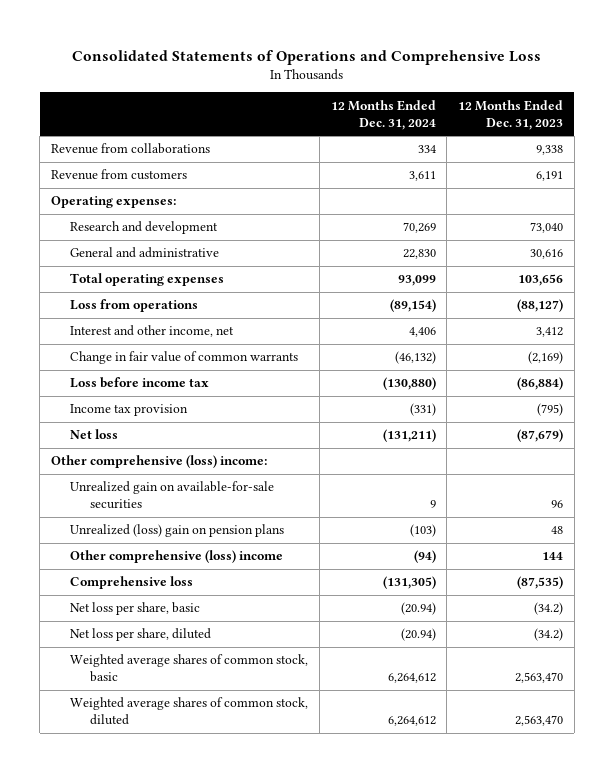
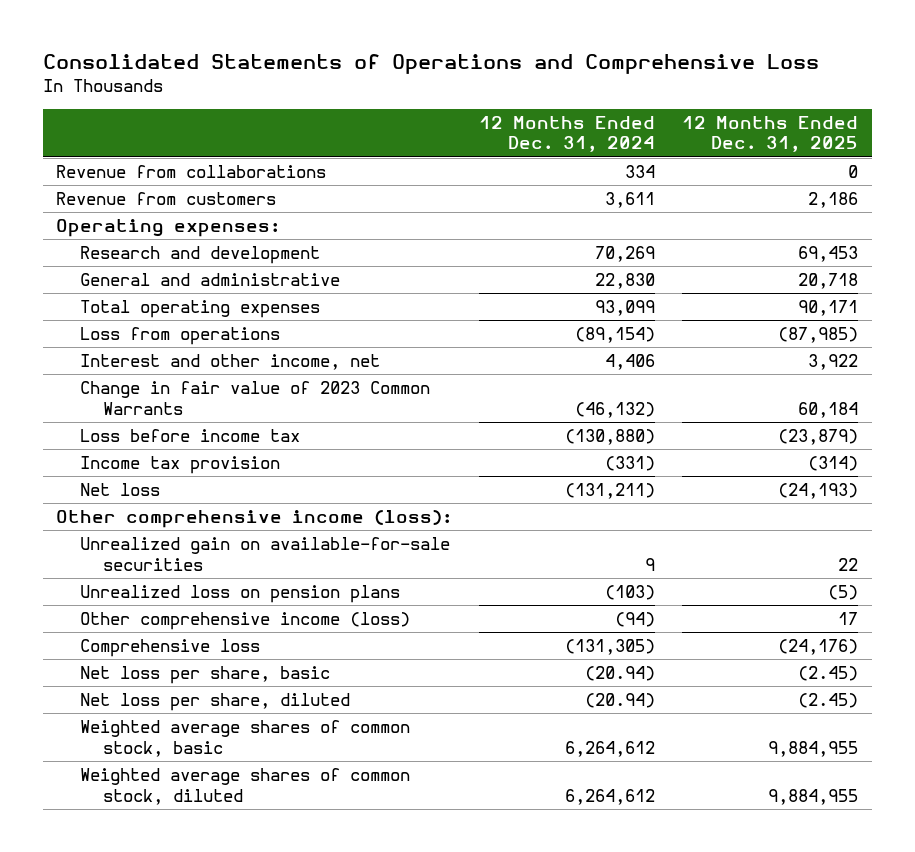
[458,99,564,130] 12 Months Ended Dec. 31, 2023 -> none
none -> [682,115,859,153] 12 Months Ended Dec. 31, 2025
[70,351,299,365] Change in fair value of common warrants -> [79,381,430,415] Change in fair value of 2023 Common Warrants
[50,455,267,469] Other comprehensive (loss) income: -> [56,510,453,529] Other comprehensive income (loss):
[70,524,285,538] Unrealized (loss) gain on pension plans -> [79,585,400,604] Unrealized loss on pension plans
[70,550,284,564] Other comprehensive (loss) income -> [79,612,410,631] Other comprehensive income (loss)

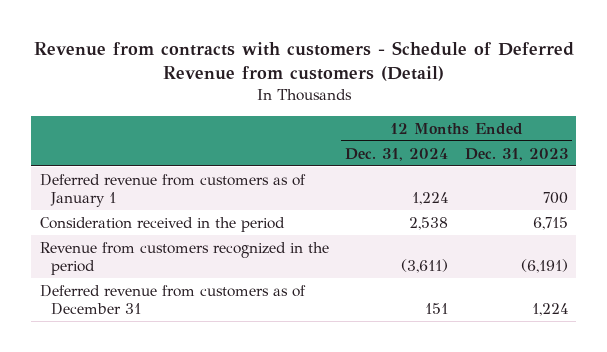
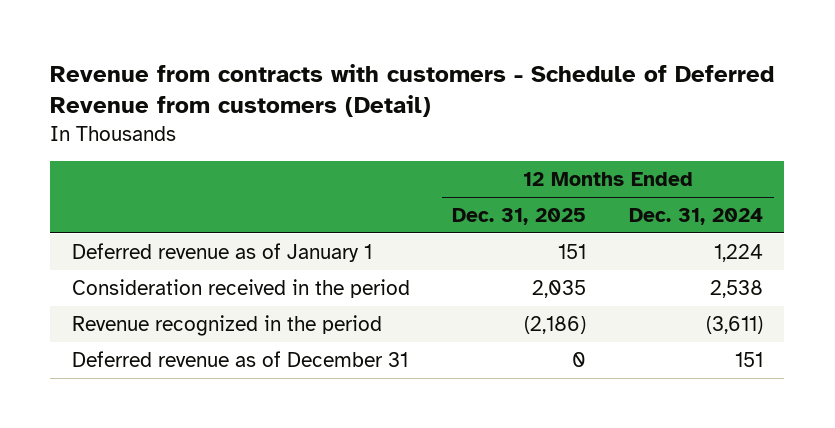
[464,147,568,161] Dec. 31, 2023 -> none
none -> [452,207,587,225] Dec. 31, 2025
[39,173,306,207] Deferred revenue from customers as of January 1 -> [71,242,372,262] Deferred revenue as of January 1
[39,241,329,275] Revenue from customers recognized in the period -> [71,314,382,336] Revenue recognized in the period
[39,284,306,315] Deferred revenue from customers as of December 31 -> [71,350,408,367] Deferred revenue as of December 31

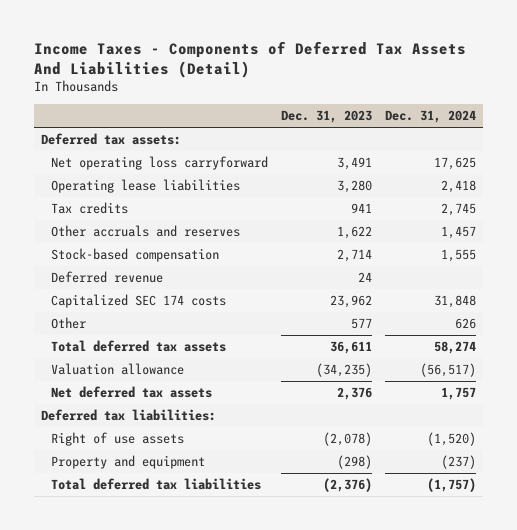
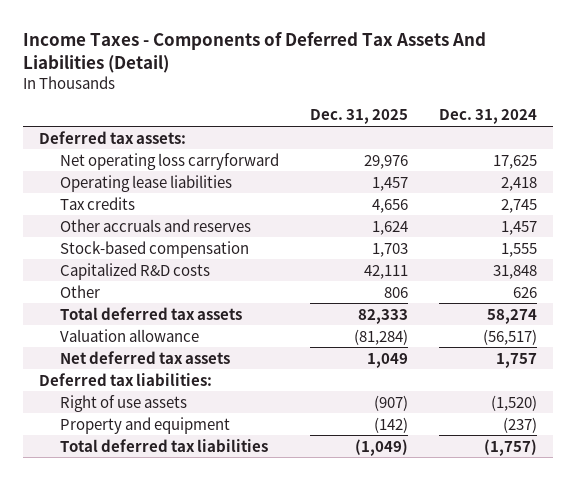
[281,110,373,124] Dec. 31, 2023 -> none
none -> [310,109,409,125] Dec. 31, 2025
[50,271,163,284] Deferred revenue -> none
[50,294,226,309] Capitalized SEC 174 costs -> [59,262,210,280] Capitalized R&D costs

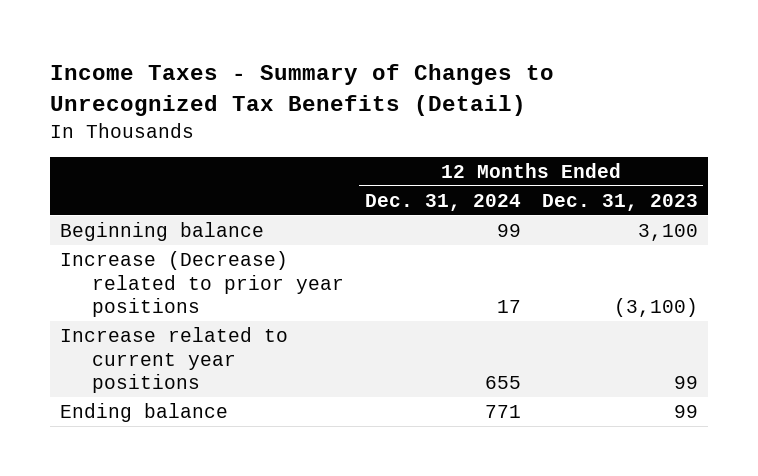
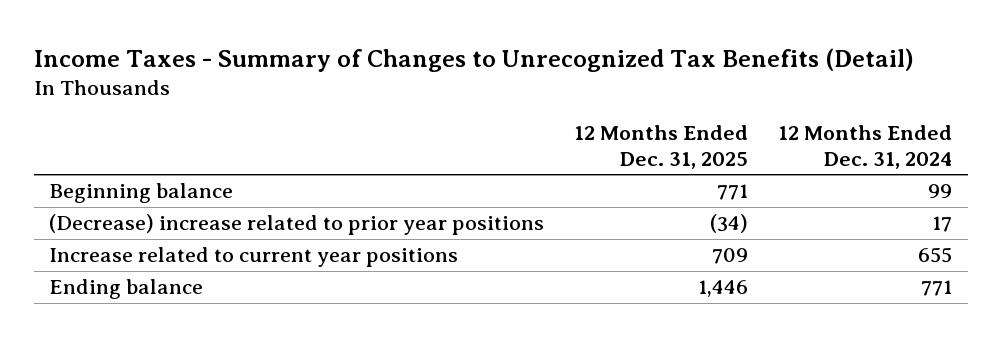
[541,193,698,211] Dec. 31, 2023 -> none
none -> [574,124,749,169] 12 Months Ended Dec. 31, 2025
[60,250,344,318] Increase (Decrease) related to prior year positions -> [48,214,544,236] (Decrease) increase related to prior year positions

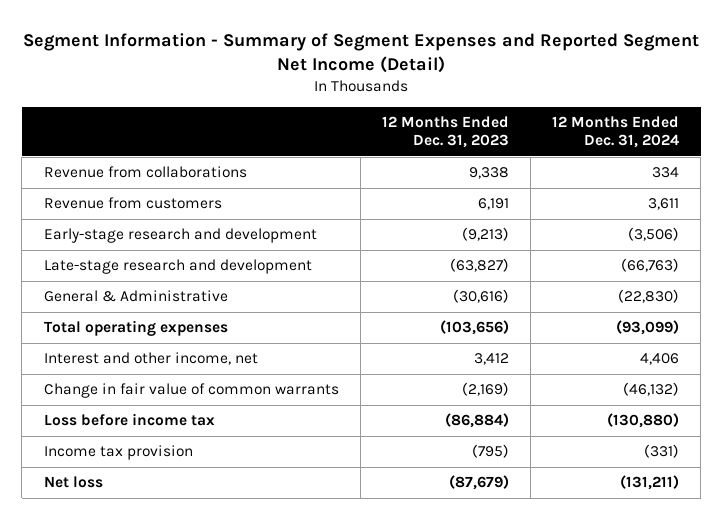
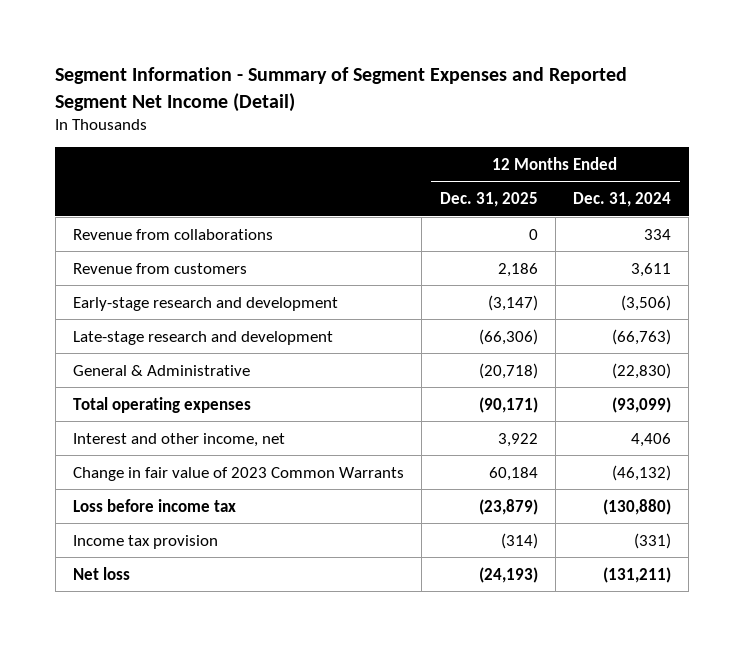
[381,115,509,149] 12 Months Ended Dec. 31, 2023 -> none
none -> [439,191,538,207] Dec. 31, 2025
[43,383,339,399] Change in fair value of common warrants -> [73,466,405,481] Change in fair value of 2023 Common Warrants

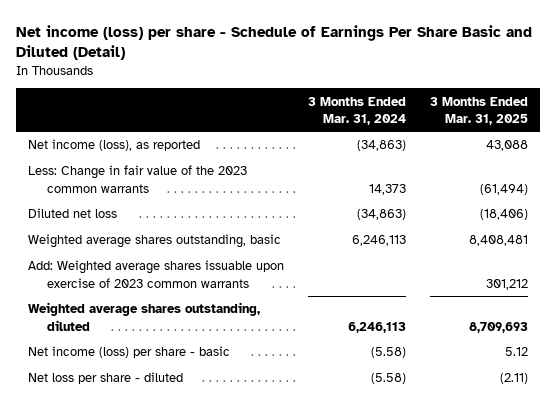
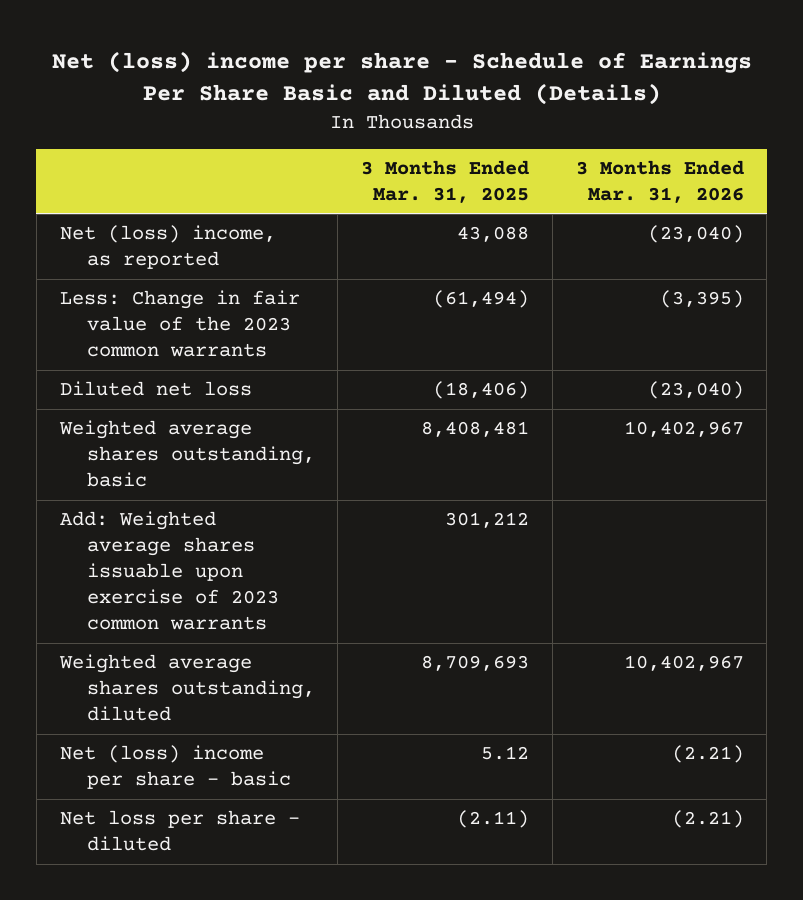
[16,24,533,61] Net income (loss) per share - Schedule of Earnings Per Share Basic and Diluted (Detail) -> [51,51,752,106] Net (loss) income per share - Schedule of Earnings Per Share Basic and Diluted (Details)
[308,96,407,125] 3 Months Ended Mar. 31, 2024 -> none
none -> [575,159,744,203] 3 Months Ended Mar. 31, 2026
[28,139,201,152] Net income (loss), as reported -> [59,225,276,270] Net (loss) income, as reported
[28,346,231,359] Net income (loss) per share - basic -> [59,745,291,790] Net (loss) income per share - basic

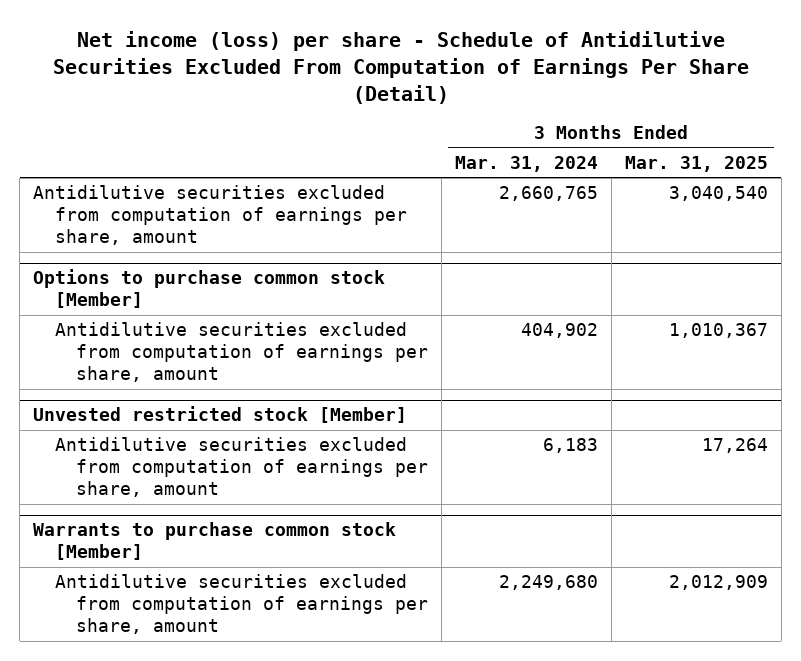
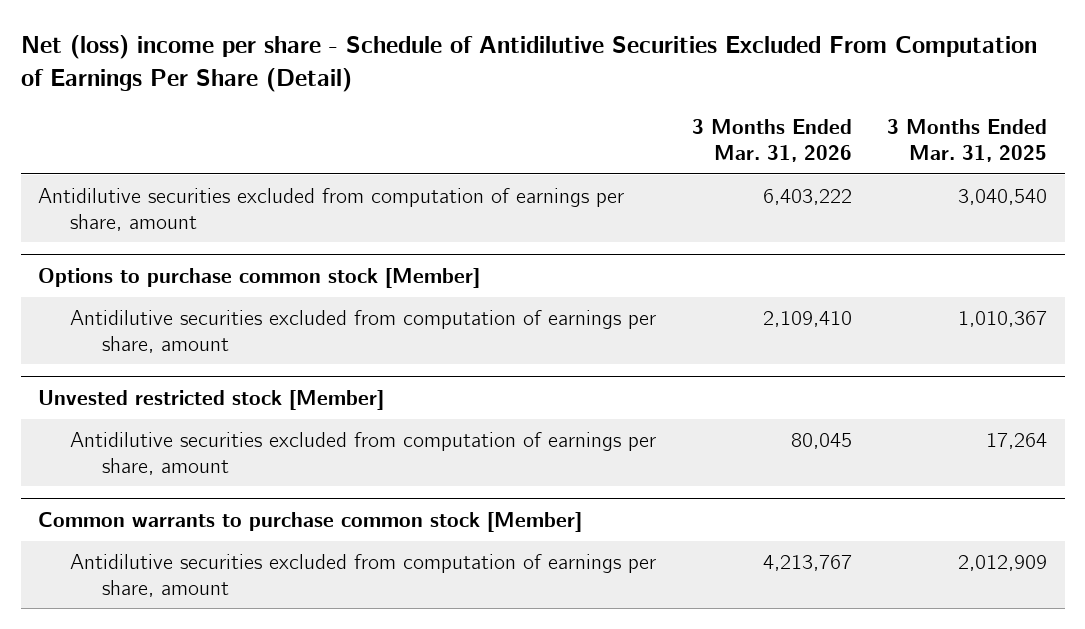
[52,30,749,104] Net income (loss) per share - Schedule of Antidilutive Securities Excluded From Computation of Earnings Per Share (Detail) -> [20,35,1037,92] Net (loss) income per share - Schedule of Antidilutive Securities Excluded From Computation of Earnings Per Share (Detail)
[454,155,598,172] Mar. 31, 2024 -> none
none -> [691,119,852,163] 3 Months Ended Mar. 31, 2026
[33,522,397,561] Warrants to purchase common stock [Member] -> [38,511,583,532] Common warrants to purchase common stock [Member]

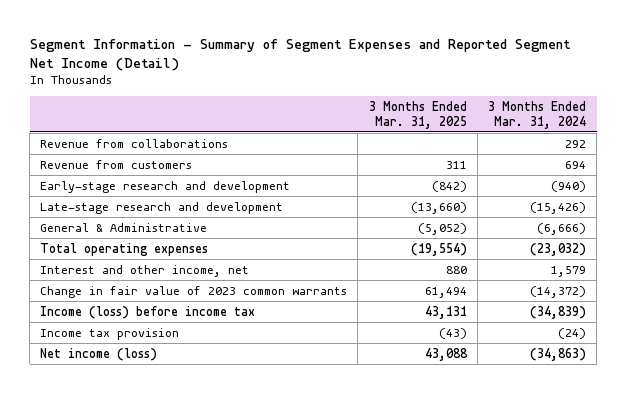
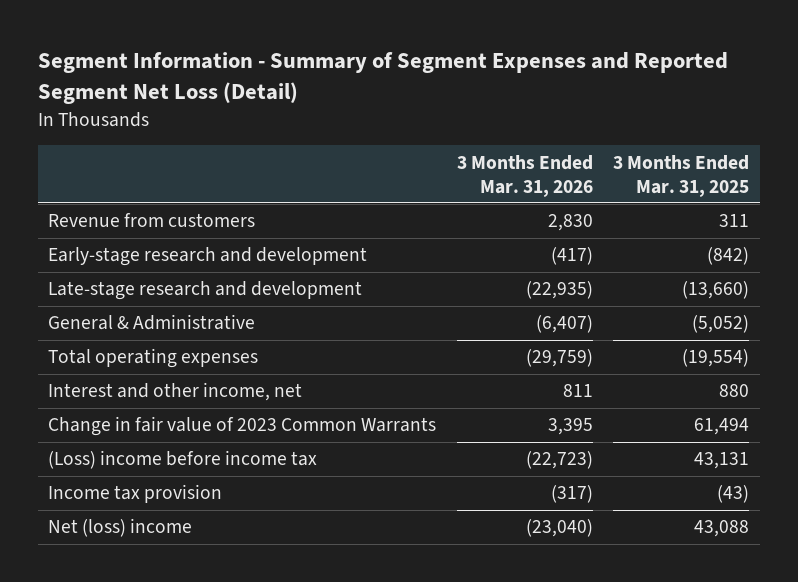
[29,38,571,71] Segment Information - Summary of Segment Expenses and Reported Segment Net Income (Detail) -> [37,52,728,105] Segment Information - Summary of Segment Expenses and Reported Segment Net Loss (Detail)
[487,100,586,129] 3 Months Ended Mar. 31, 2024 -> none
none -> [456,154,593,197] 3 Months Ended Mar. 31, 2026
[40,138,229,148] Revenue from collaborations -> none
[40,285,348,298] Change in fair value of 2023 common warrants -> [48,416,437,437] Change in fair value of 2023 Common Warrants
[40,305,256,319] Income (loss) before income tax -> [48,450,318,470] (Loss) income before income tax
[40,347,158,361] Net income (loss) -> [48,518,193,538] Net (loss) income

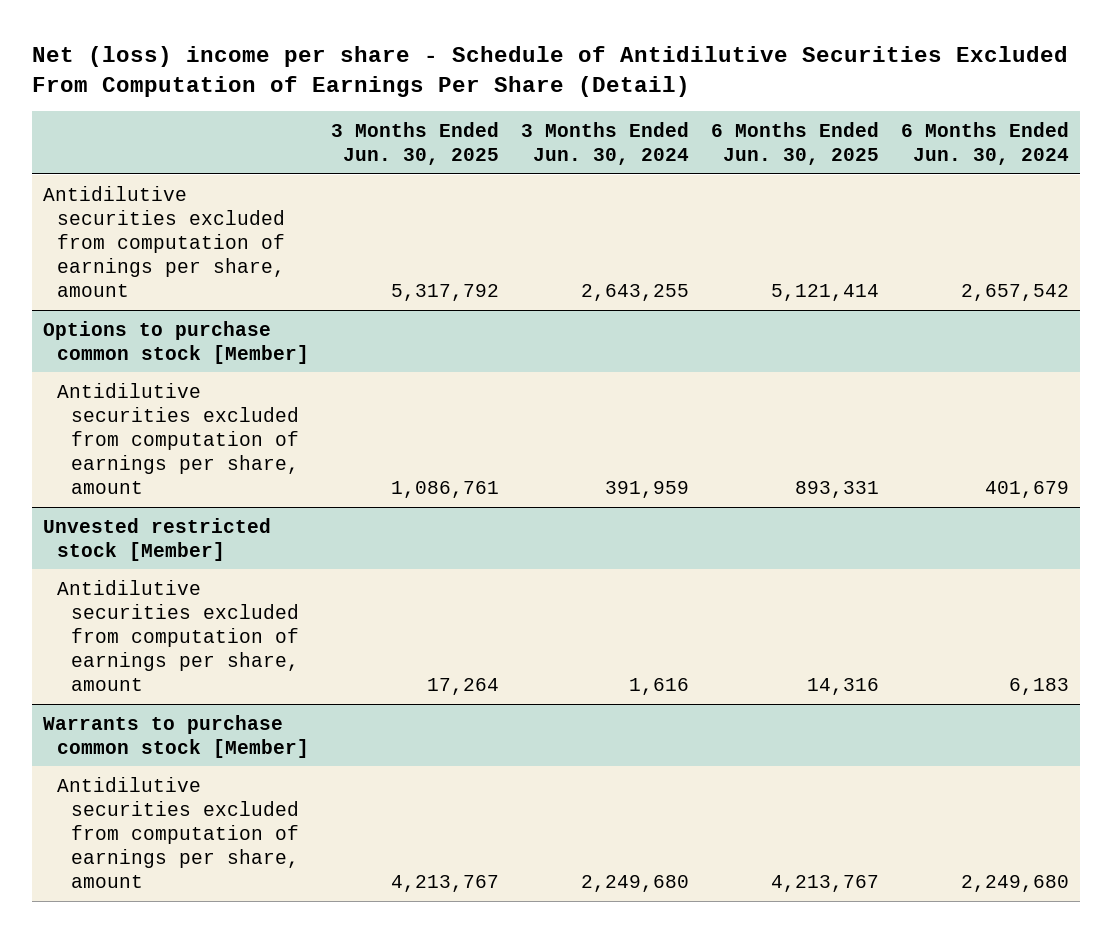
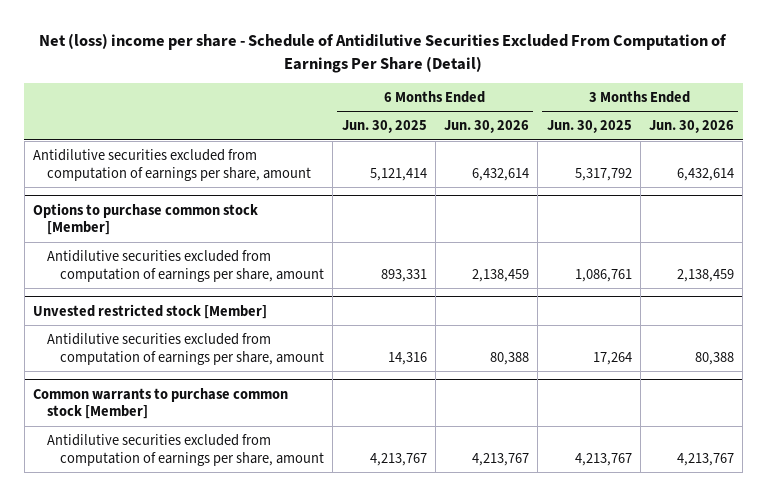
[520,122,689,166] 3 Months Ended Jun. 30, 2024 -> none
[901,122,1070,166] 6 Months Ended Jun. 30, 2024 -> none
none -> [444,120,530,134] Jun. 30, 2026
none -> [648,120,734,134] Jun. 30, 2026
[42,714,309,758] Warrants to purchase common stock [Member] -> [32,387,288,420] Common warrants to purchase common stock [Member]

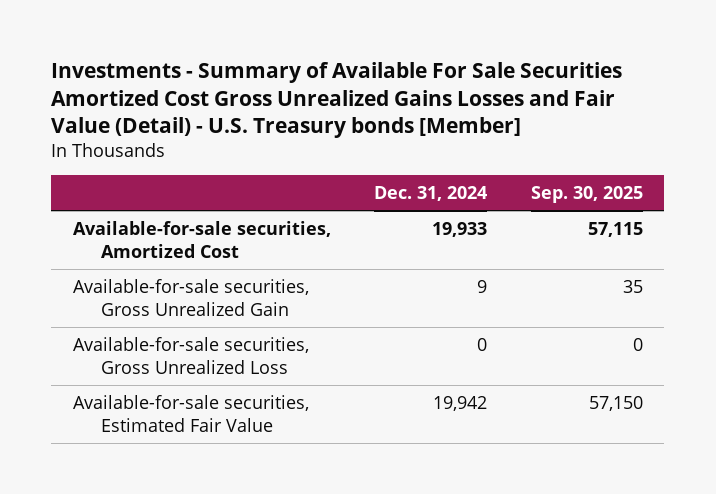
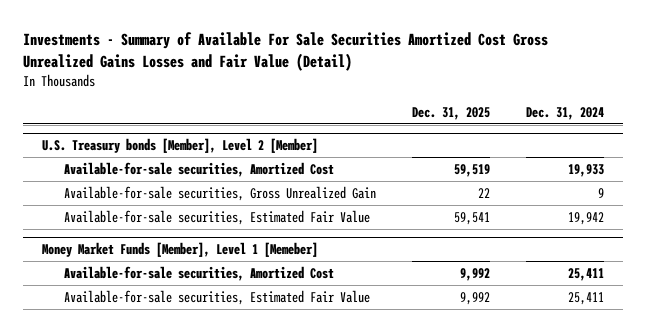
[51,62,623,139] Investments - Summary of Available For Sale Securities Amortized Cost Gross Unrealized Gains Losses and Fair Value (Detail) - U.S. Treasury bonds [Member] -> [23,32,549,72] Investments - Summary of Available For Sale Securities Amortized Cost Gross Unrealized Gains Losses and Fair Value (Detail)
[530,185,643,203] Sep. 30, 2025 -> none
none -> [412,106,491,120] Dec. 31, 2025
none -> [41,138,318,154] U.S. Treasury bonds [Member], Level 2 [Member]
[72,337,309,374] Available-for-sale securities, Gross Unrealized Loss -> none
none -> [41,242,318,258] Money Market Funds [Member], Level 1 [Memeber]
none -> [63,265,334,281] Available-for-sale securities, Amortized Cost
none -> [63,289,370,305] Available-for-sale securities, Estimated Fair Value

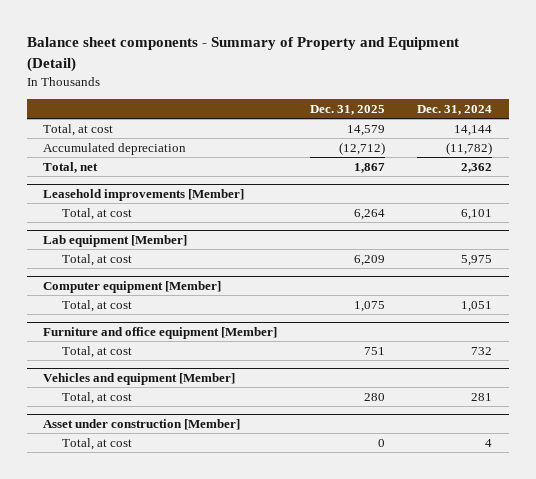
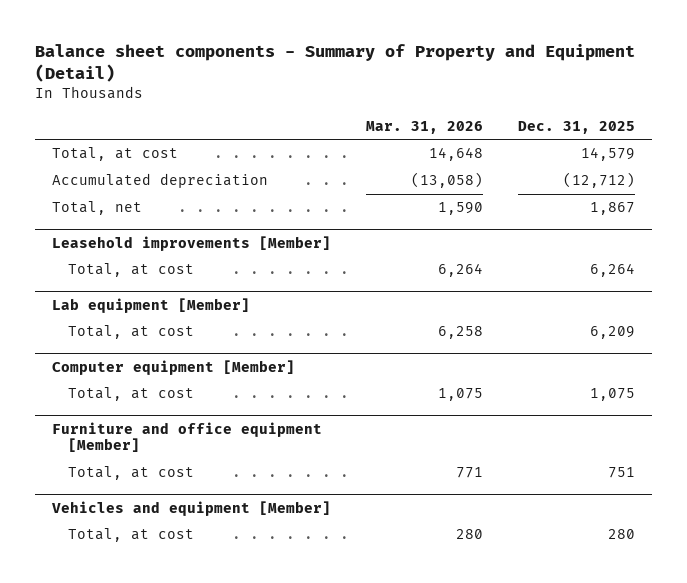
[417,104,493,115] Dec. 31, 2024 -> none
none -> [365,120,483,134] Mar. 31, 2026
[43,419,241,431] Asset under construction [Member] -> none
[61,437,132,450] Total, at cost -> none

